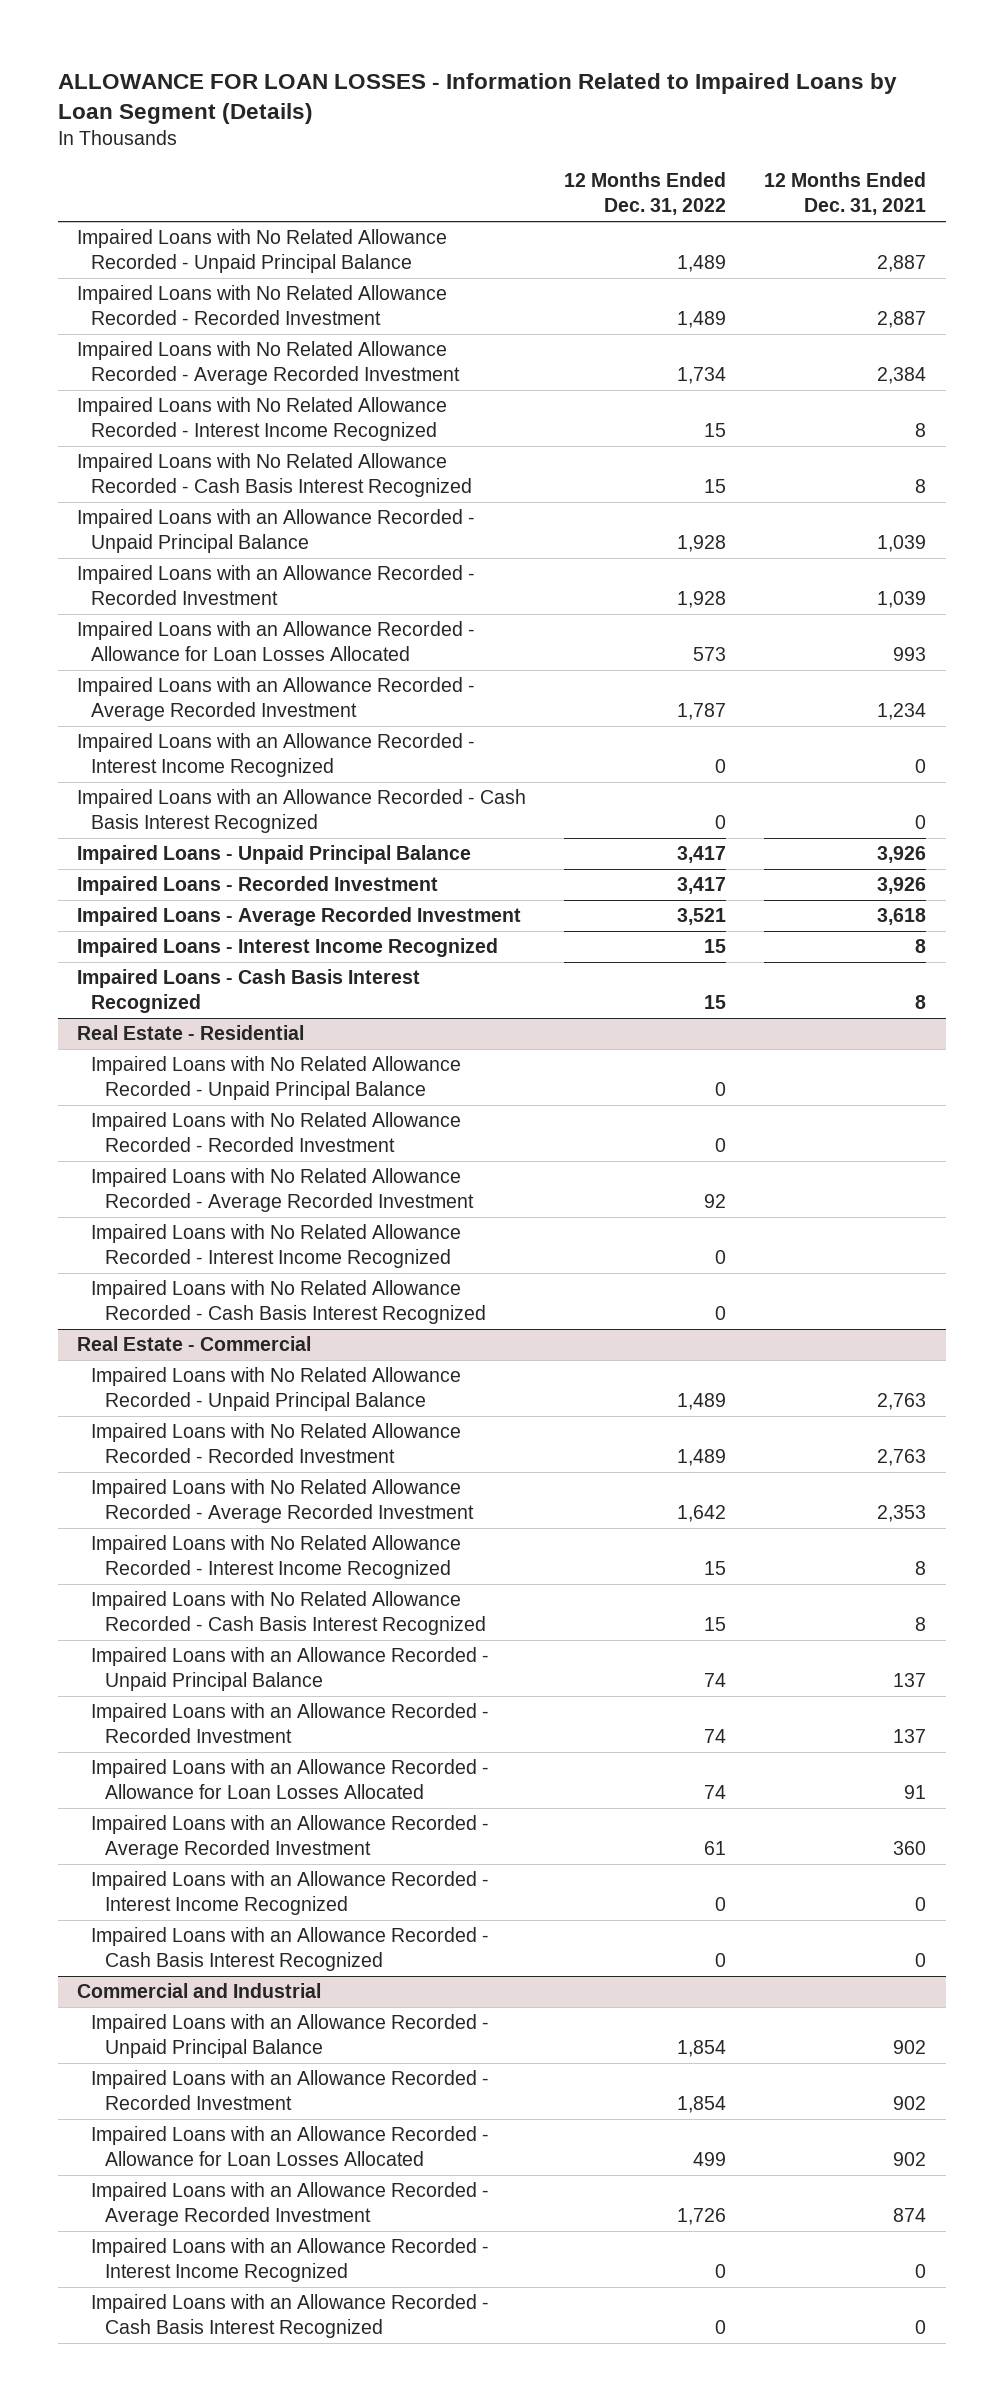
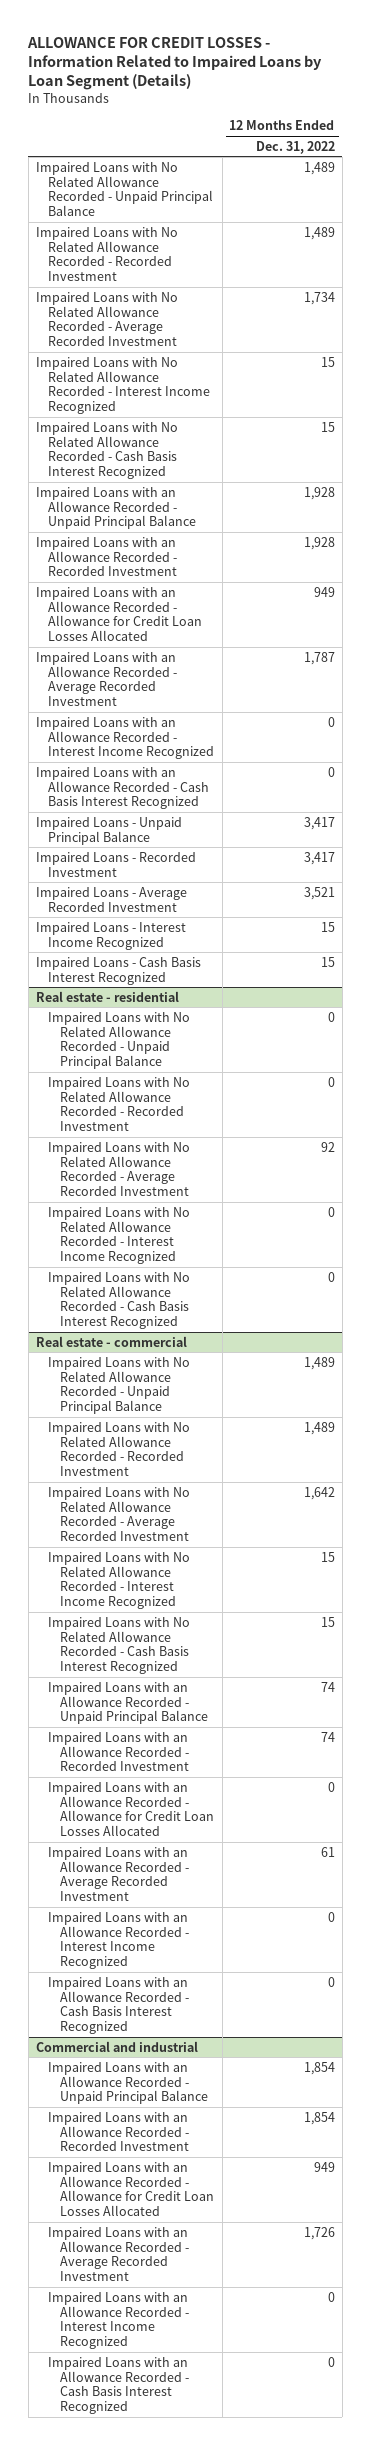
[58,72,898,124] ALLOWANCE FOR LOAN LOSSES - Information Related to Impaired Loans by Loan Segment (Details) -> [27,36,323,91] ALLOWANCE FOR CREDIT LOSSES - Information Related to Impaired Loans by Loan Segment (Details)
[764,172,927,216] 12 Months Ended Dec. 31, 2021 -> none
[77,621,476,662] Impaired Loans with an Allowance Recorded - Allowance for Loan Losses Allocated -> [36,586,203,642] Impaired Loans with an Allowance Recorded - Allowance for Credit Loan Losses Allocated
[693,647,727,662] 573 -> [313,586,335,597] 949
[77,1025,305,1041] Real Estate - Residential -> [36,990,180,1002] Real estate - residential
[77,1336,312,1352] Real Estate - Commercial -> [36,1335,188,1347] Real estate - commercial
[91,1759,490,1800] Impaired Loans with an Allowance Recorded - Allowance for Loan Losses Allocated -> [48,1781,215,1837] Impaired Loans with an Allowance Recorded - Allowance for Credit Loan Losses Allocated
[704,1785,727,1800] 74 -> [327,1781,335,1792] 0
[77,1983,322,1999] Commercial and Industrial -> [36,2040,199,2052] Commercial and industrial
[91,2126,490,2167] Impaired Loans with an Allowance Recorded - Allowance for Loan Losses Allocated -> [48,2161,215,2217] Impaired Loans with an Allowance Recorded - Allowance for Credit Loan Losses Allocated
[693,2152,727,2167] 499 -> [313,2161,335,2172] 949

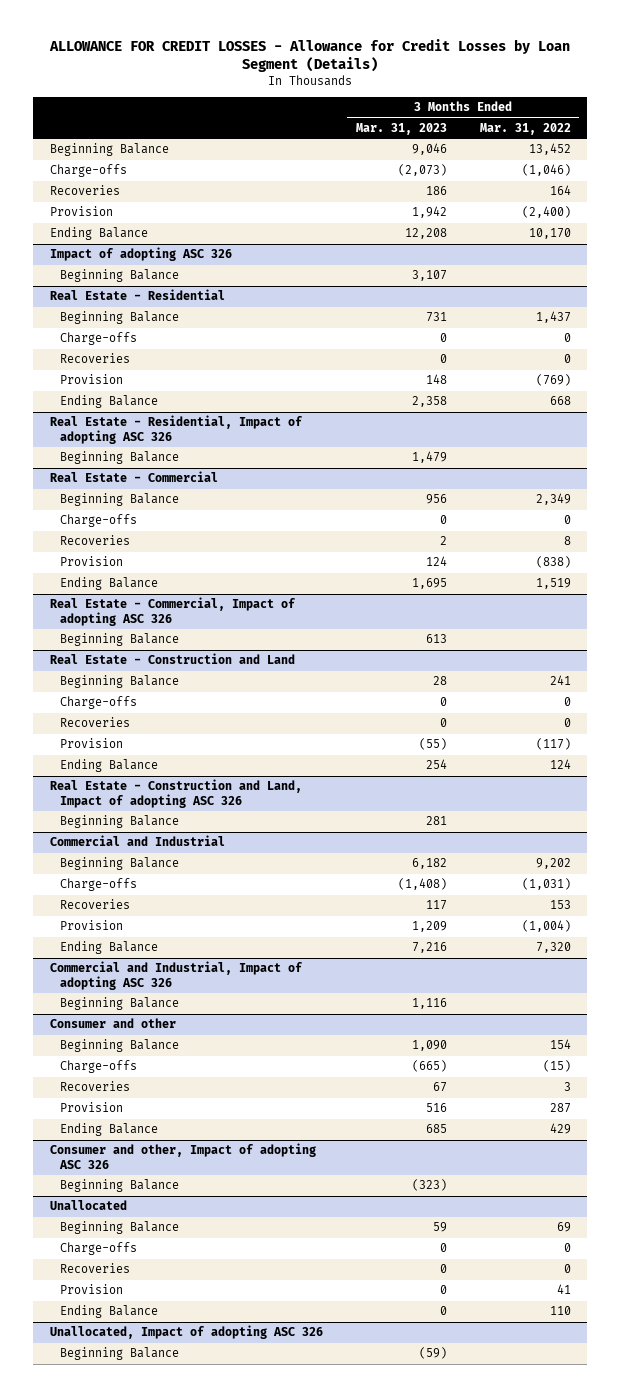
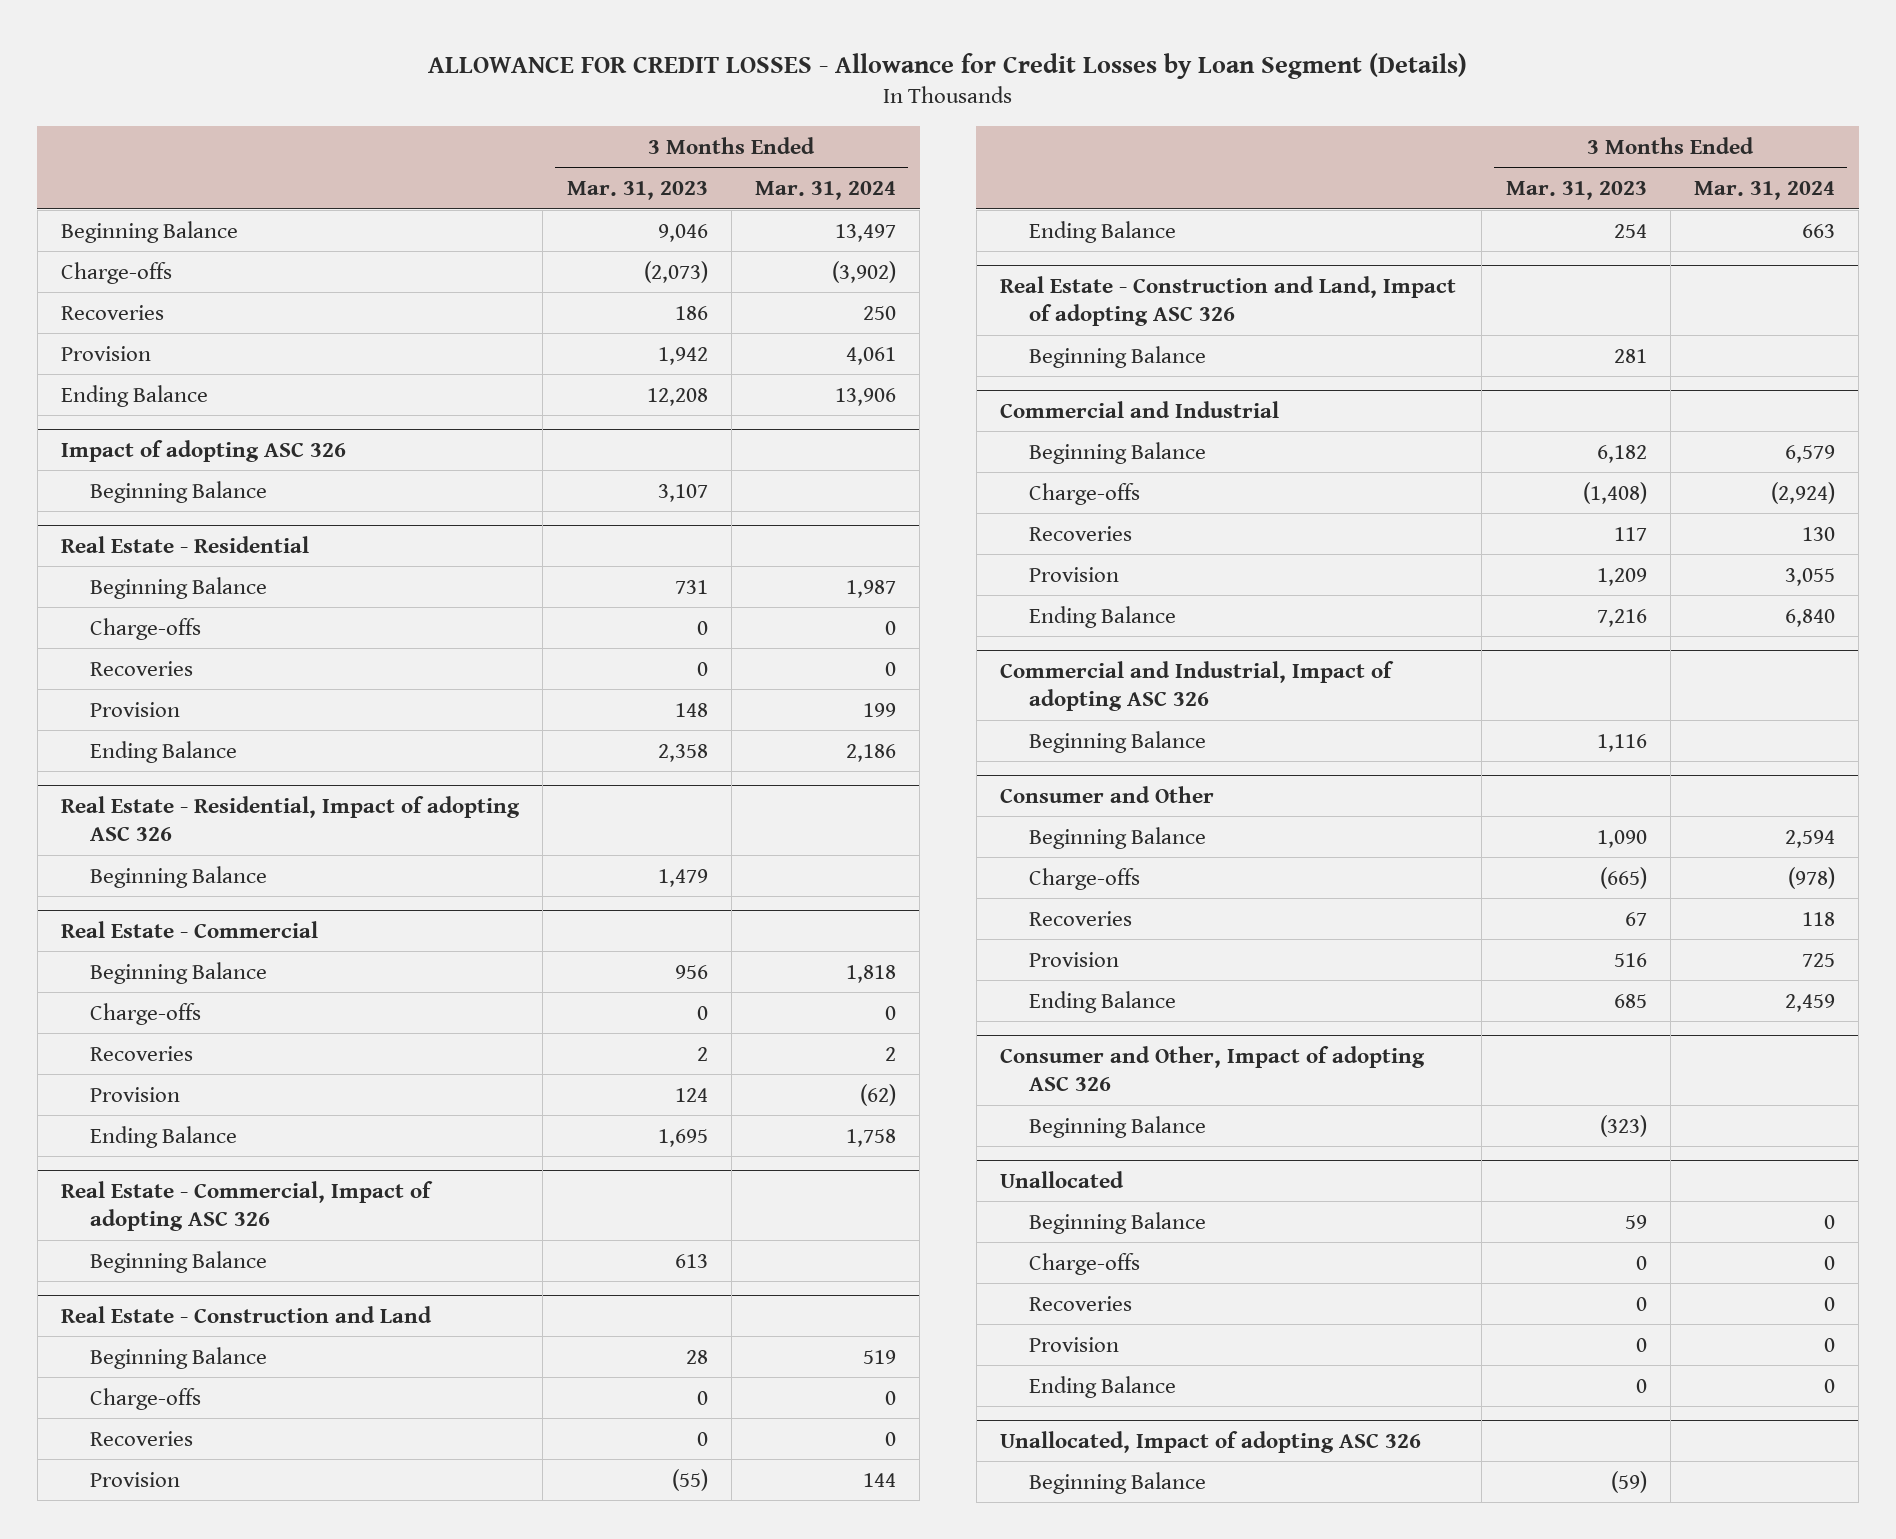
[479,123,571,136] Mar. 31, 2022 -> none
none -> [754,181,896,201] Mar. 31, 2024
[49,1018,176,1029] Consumer and other -> [1000,785,1215,803] Consumer and Other
[49,1143,316,1169] Consumer and other, Impact of adopting ASC 326 -> [1000,1045,1426,1092] Consumer and Other, Impact of adopting ASC 326

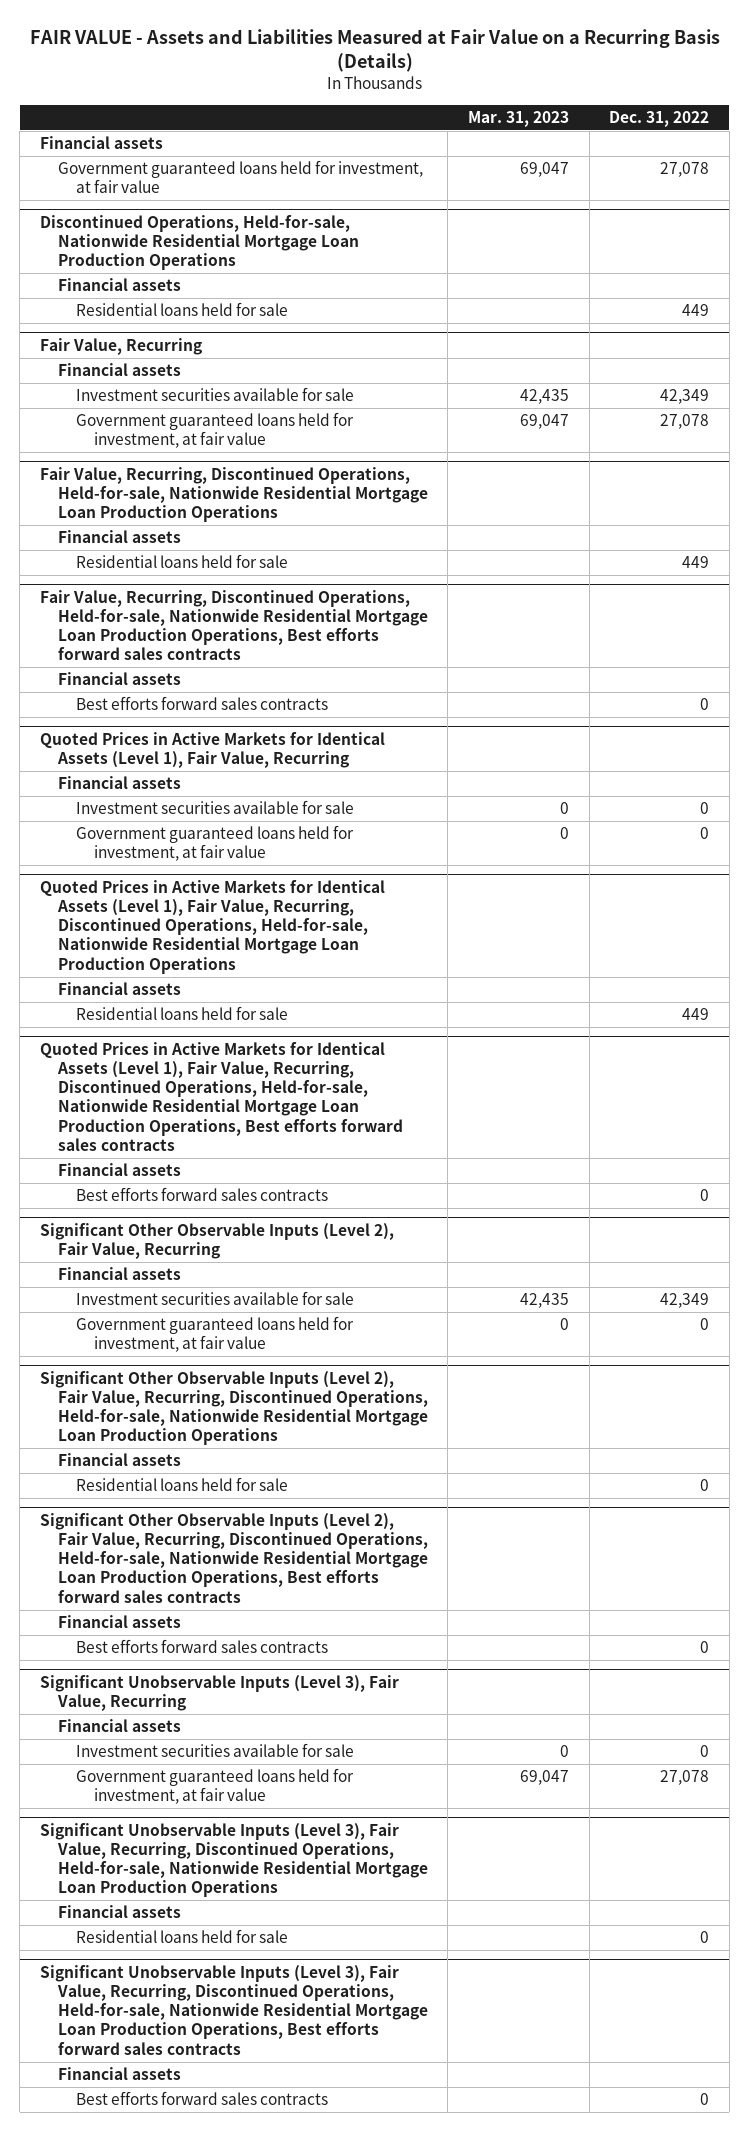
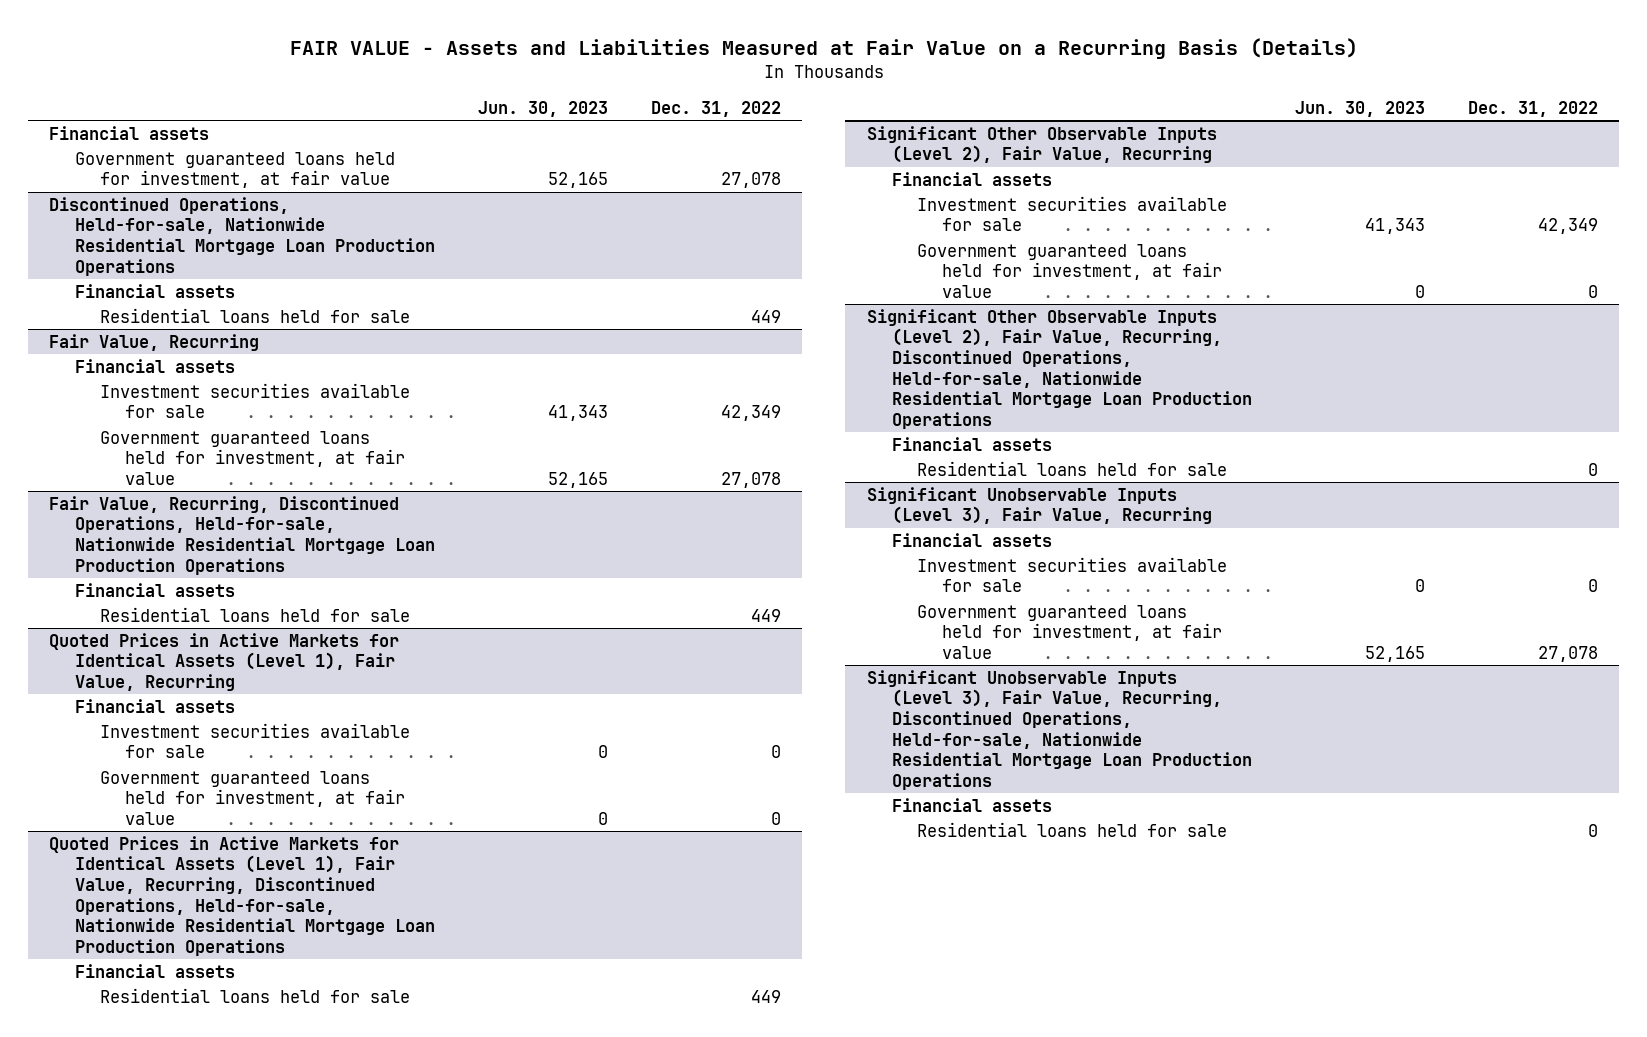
[468,110,570,127] Mar. 31, 2023 -> none
none -> [477,100,608,117] Jun. 30, 2023
[39,589,428,661] Fair Value, Recurring, Discontinued Operations, Held-for-sale, Nationwide Residential Mortgage Loan Production Operations, Best efforts forward sales contracts -> none
[57,672,181,686] Financial assets -> none
[75,696,328,711] Best efforts forward sales contracts -> none
[39,1041,403,1151] Quoted Prices in Active Markets for Identical Assets (Level 1), Fair Value, Recurring, Discontinued Operations, Held-for-sale, Nationwide Residential Mortgage Loan Production Operations, Best efforts forward sales contracts -> none
[57,1163,181,1177] Financial assets -> none
[75,1187,328,1202] Best efforts forward sales contracts -> none
[39,1512,428,1603] Significant Other Observable Inputs (Level 2), Fair Value, Recurring, Discontinued Operations, Held-for-sale, Nationwide Residential Mortgage Loan Production Operations, Best efforts forward sales contracts -> none
[57,1615,181,1629] Financial assets -> none
[75,1639,328,1654] Best efforts forward sales contracts -> none
[39,1964,428,2055] Significant Unobservable Inputs (Level 3), Fair Value, Recurring, Discontinued Operations, Held-for-sale, Nationwide Residential Mortgage Loan Production Operations, Best efforts forward sales contracts -> none
[57,2067,181,2081] Financial assets -> none
[75,2091,328,2106] Best efforts forward sales contracts -> none

